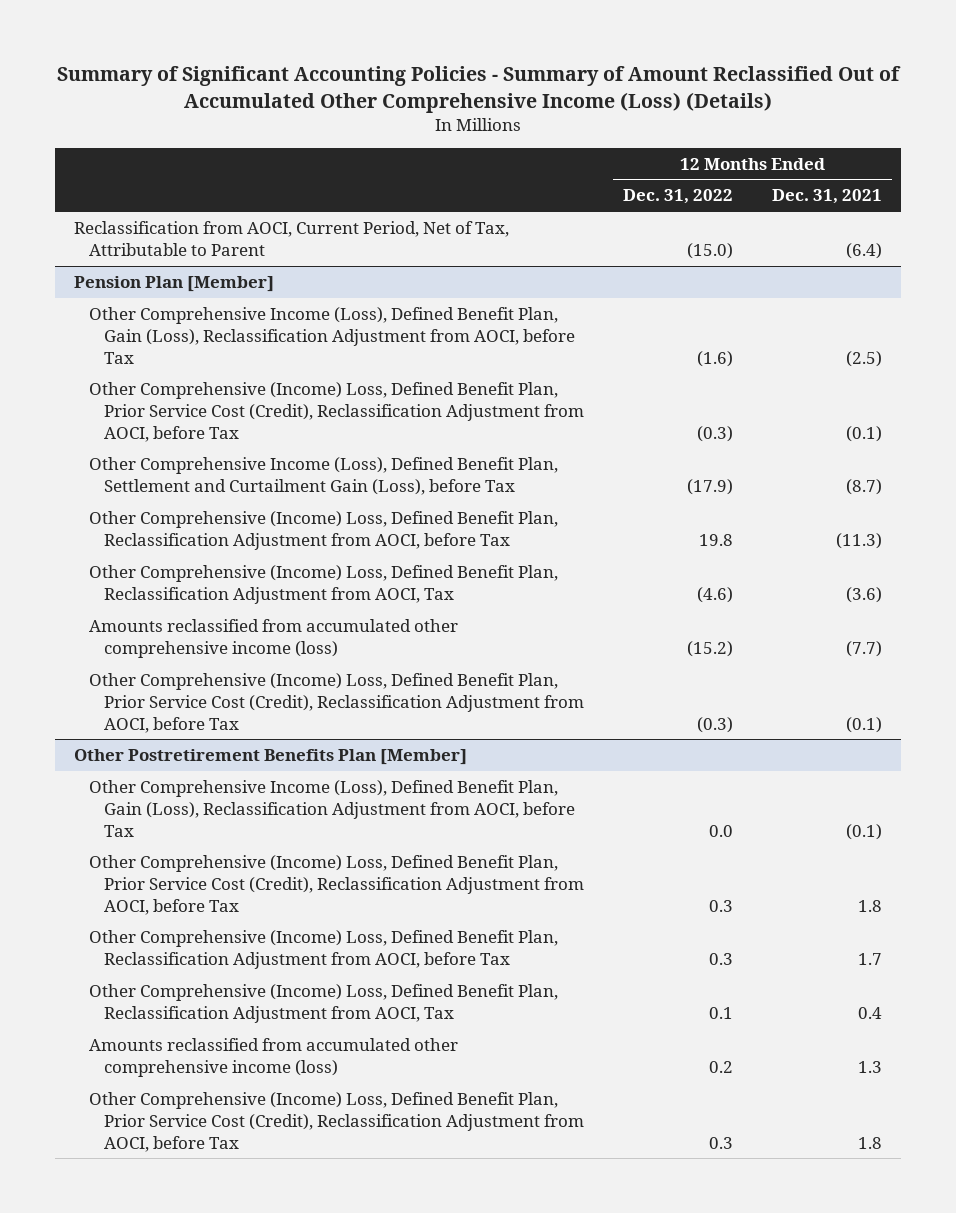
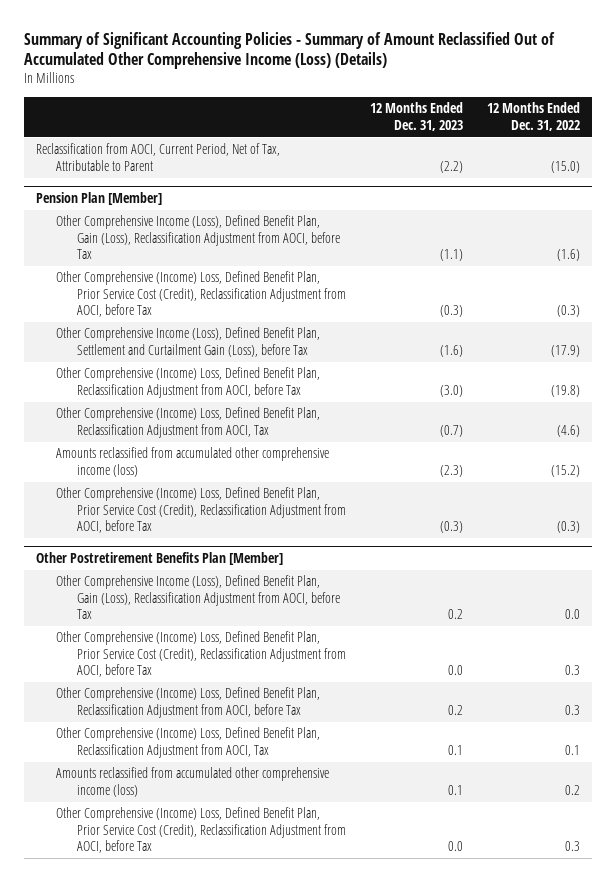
[771,189,882,205] Dec. 31, 2021 -> none
none -> [369,102,463,131] 12 Months Ended Dec. 31, 2023
[699,533,734,546] 19.8 -> [550,384,580,397] (19.8)

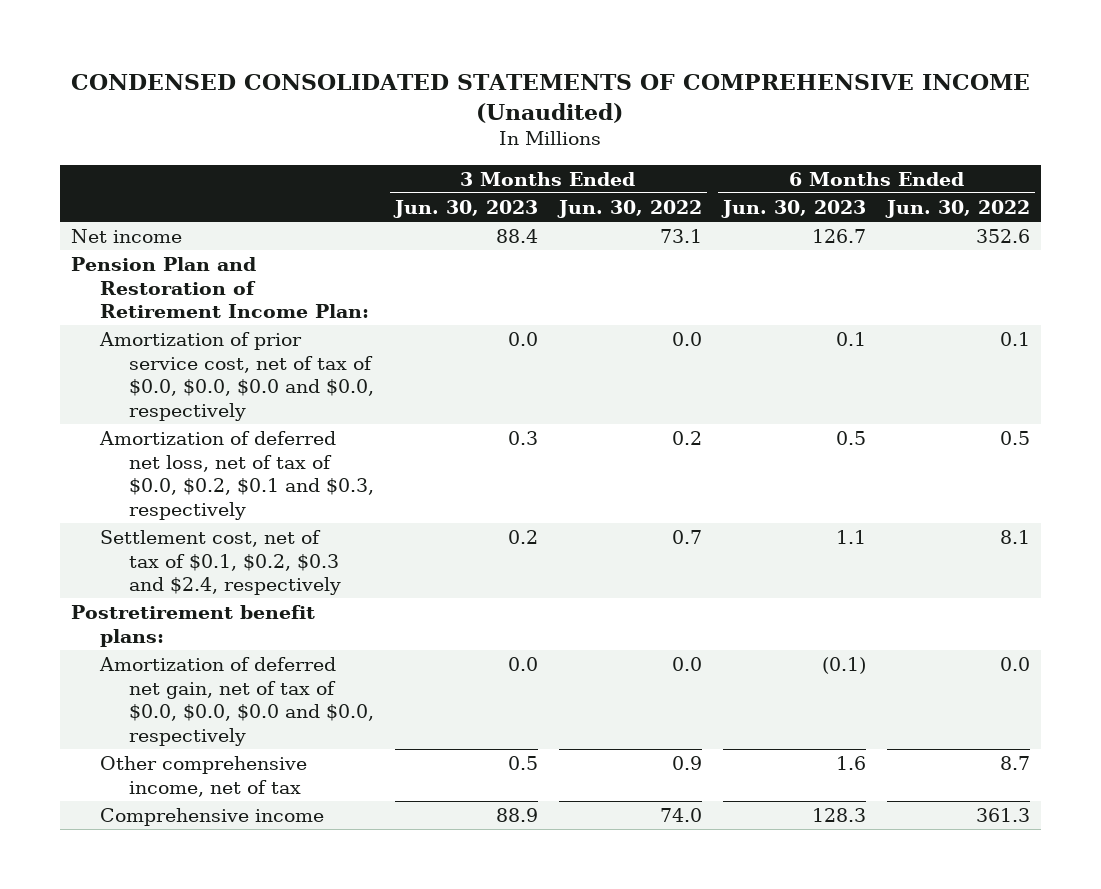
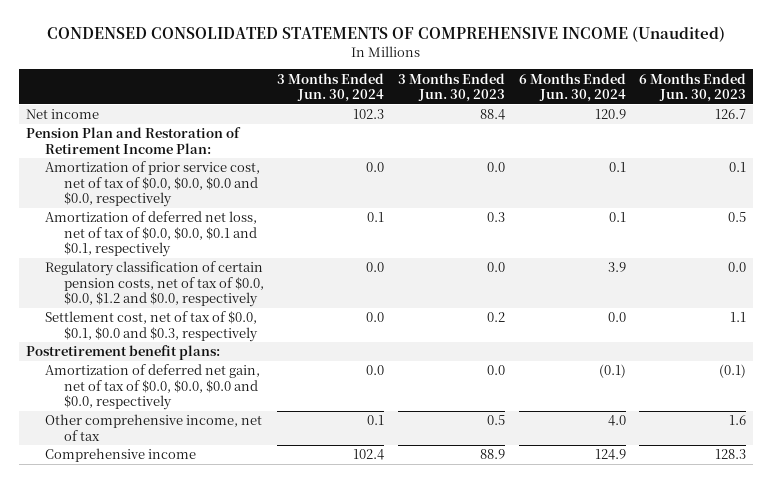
[556,200,702,219] Jun. 30, 2022 -> none
[885,200,1031,219] Jun. 30, 2022 -> none
none -> [277,72,385,103] 3 Months Ended Jun. 30, 2024
none -> [518,72,626,103] 6 Months Ended Jun. 30, 2024
[98,431,374,520] Amortization of deferred net loss, net of tax of $0.0, $0.2, $0.1 and $0.3, respectively -> [44,211,257,258] Amortization of deferred net loss, net of tax of $0.0, $0.0, $0.1 and $0.1, respectively
none -> [44,261,264,308] Regulatory classification of certain pension costs, net of tax of $0.0, $0.0, $1.2 and $0.0, respectively
[99,530,341,596] Settlement cost, net of tax of $0.1, $0.2, $0.3 and $2.4, respectively -> [44,311,258,342] Settlement cost, net of tax of $0.0, $0.1, $0.0 and $0.3, respectively

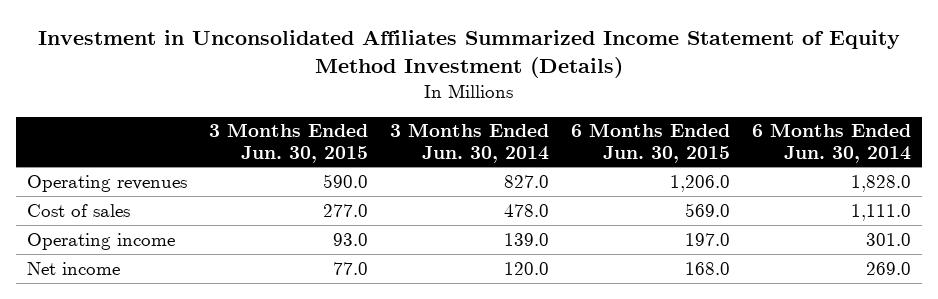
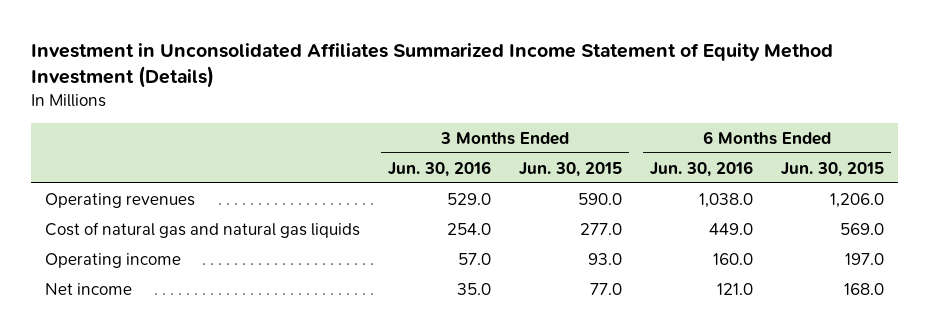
[390,123,550,163] 3 Months Ended Jun. 30, 2014 -> none
[752,123,912,163] 6 Months Ended Jun. 30, 2014 -> none
none -> [387,160,491,177] Jun. 30, 2016
none -> [649,160,753,177] Jun. 30, 2016
[27,203,131,217] Cost of sales -> [44,221,360,238] Cost of natural gas and natural gas liquids

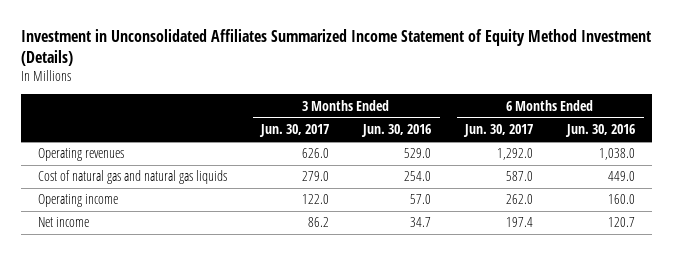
[518,161,622,177] Jun. 30, 2015 -> none
[780,161,884,177] Jun. 30, 2015 -> none
none -> [259,124,330,138] Jun. 30, 2017
none -> [463,124,534,138] Jun. 30, 2017
[456,282,491,295] 35.0 -> [410,217,432,228] 34.7
[716,282,753,295] 121.0 -> [608,217,636,228] 120.7

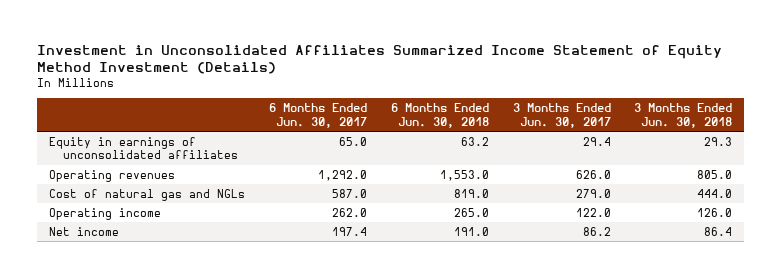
[361,124,432,138] Jun. 30, 2016 -> none
[565,124,636,138] Jun. 30, 2016 -> none
none -> [390,103,489,128] 6 Months Ended Jun. 30, 2018
none -> [634,103,733,128] 3 Months Ended Jun. 30, 2018
none -> [49,136,239,160] Equity in earnings of unconsolidated affiliates
[38,170,228,185] Cost of natural gas and natural gas liquids -> [49,188,246,201] Cost of natural gas and NGLs

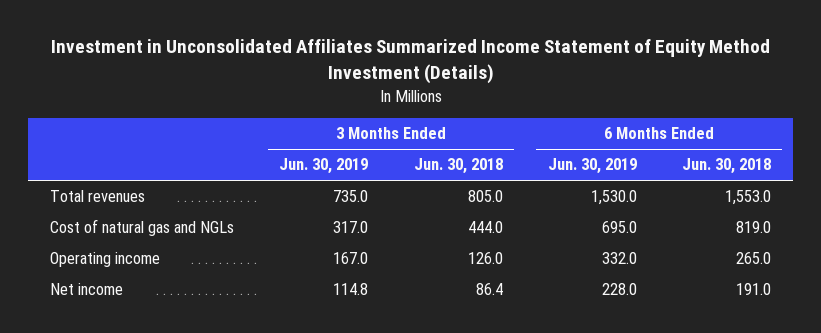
[268,103,367,128] 6 Months Ended Jun. 30, 2017 -> none
[512,103,611,128] 3 Months Ended Jun. 30, 2017 -> none
none -> [279,158,369,175] Jun. 30, 2019
none -> [547,158,637,175] Jun. 30, 2019
[49,136,239,160] Equity in earnings of unconsolidated affiliates -> none
[49,169,176,182] Operating revenues -> [50,190,146,203] Total revenues

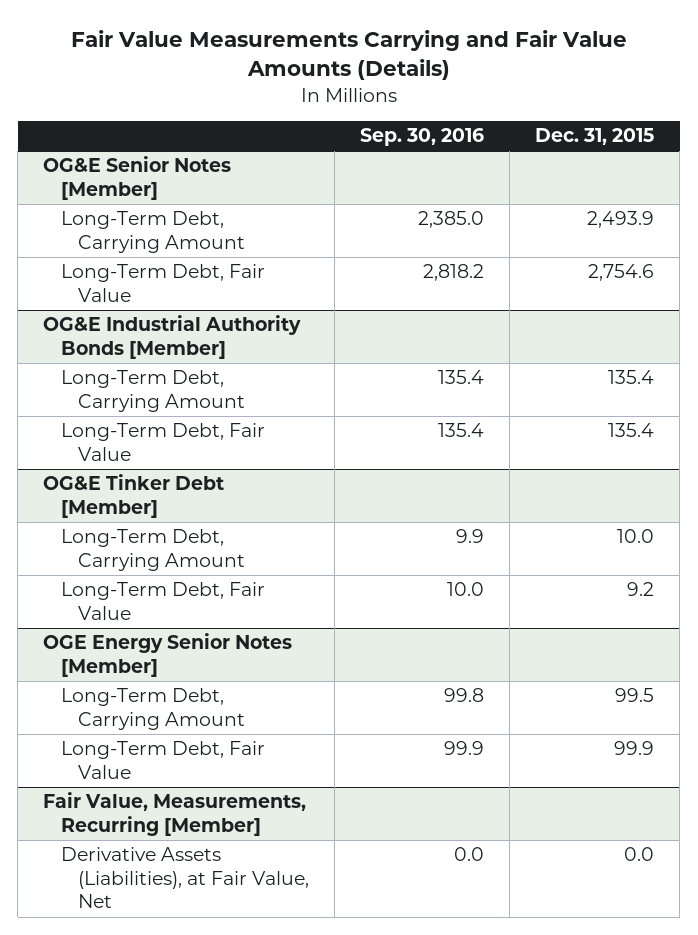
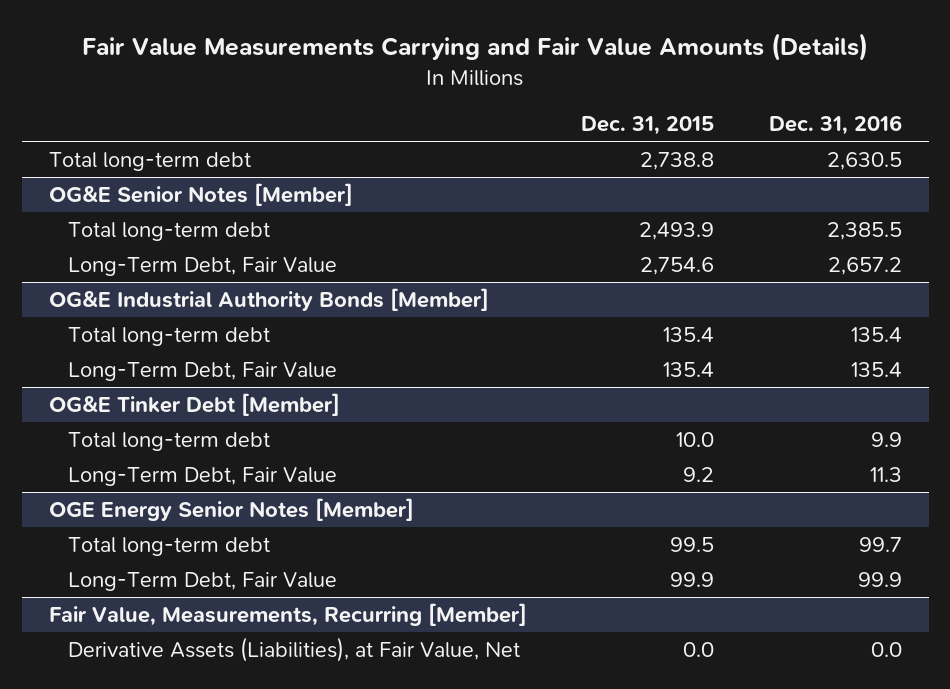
[360,127,485,146] Sep. 30, 2016 -> none
none -> [768,115,902,136] Dec. 31, 2016
none -> [48,151,251,171] Total long-term debt
[60,211,246,253] Long-Term Debt, Carrying Amount -> [68,221,271,241] Total long-term debt
[60,370,246,412] Long-Term Debt, Carrying Amount -> [68,326,271,346] Total long-term debt
[60,529,246,571] Long-Term Debt, Carrying Amount -> [68,431,271,451] Total long-term debt
[60,688,246,730] Long-Term Debt, Carrying Amount -> [68,536,271,556] Total long-term debt

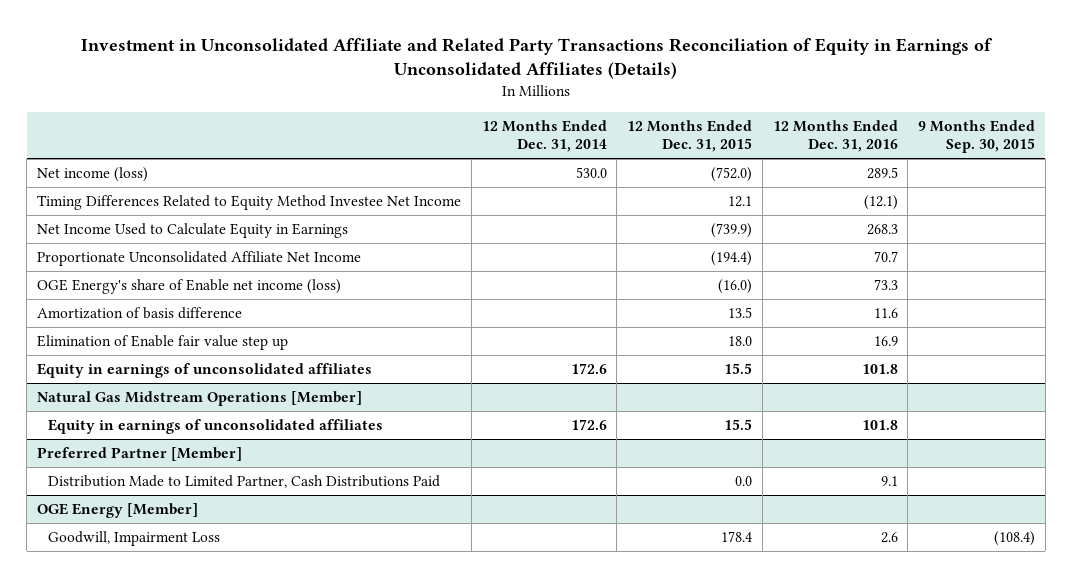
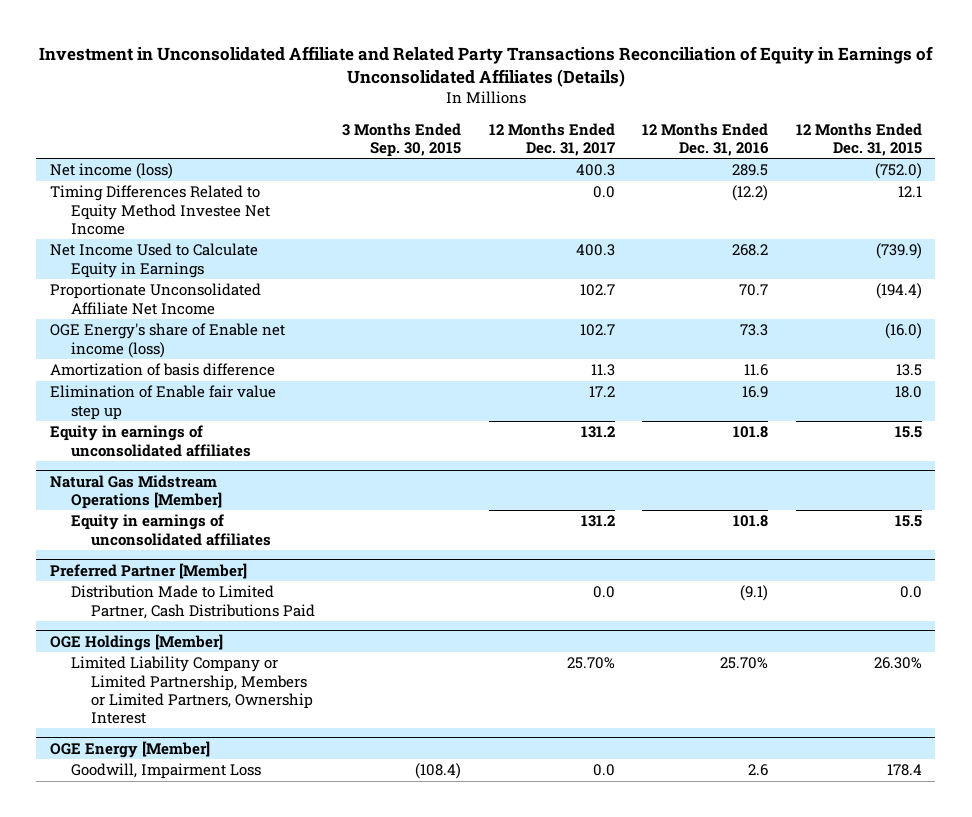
[481,119,607,153] 12 Months Ended Dec. 31, 2014 -> none
[918,119,1036,154] 9 Months Ended Sep. 30, 2015 -> none
none -> [342,122,462,157] 3 Months Ended Sep. 30, 2015
none -> [488,122,615,156] 12 Months Ended Dec. 31, 2017
[863,195,898,211] (12.1) -> [732,185,769,202] (12.2)
[866,224,898,236] 268.3 -> [732,244,769,257] 268.2
[880,476,898,487] 9.1 -> [740,585,769,602] (9.1)
none -> [50,633,224,651] OGE Holdings [Member]
none -> [70,656,313,724] Limited Liability Company or Limited Partnership, Members or Limited Partners, Ownership Interest

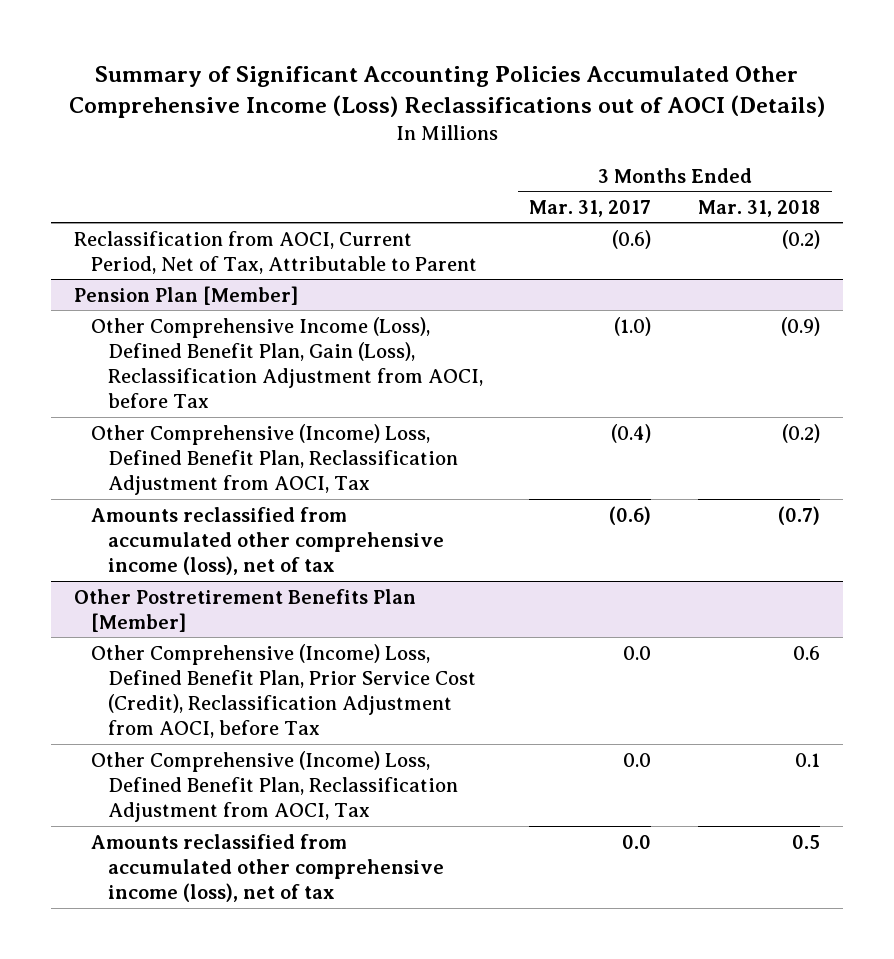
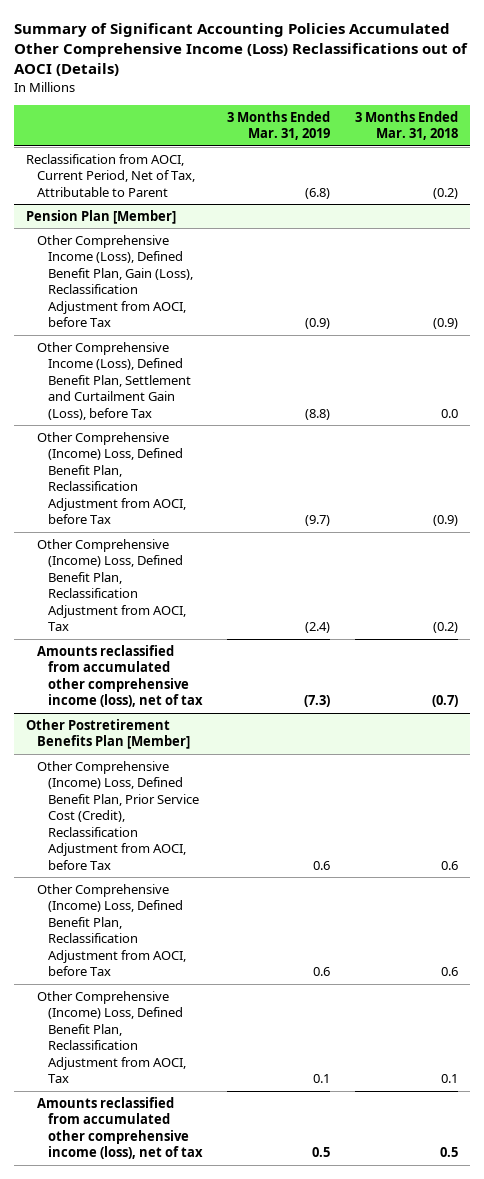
[529,199,652,217] Mar. 31, 2017 -> none
none -> [227,110,331,141] 3 Months Ended Mar. 31, 2019
none -> [36,341,191,420] Other Comprehensive Income (Loss), Defined Benefit Plan, Settlement and Curtailment Gain (Loss), before Tax
none -> [36,431,186,525] Other Comprehensive (Income) Loss, Defined Benefit Plan, Reclassification Adjustment from AOCI, before Tax
none -> [36,883,186,977] Other Comprehensive (Income) Loss, Defined Benefit Plan, Reclassification Adjustment from AOCI, before Tax

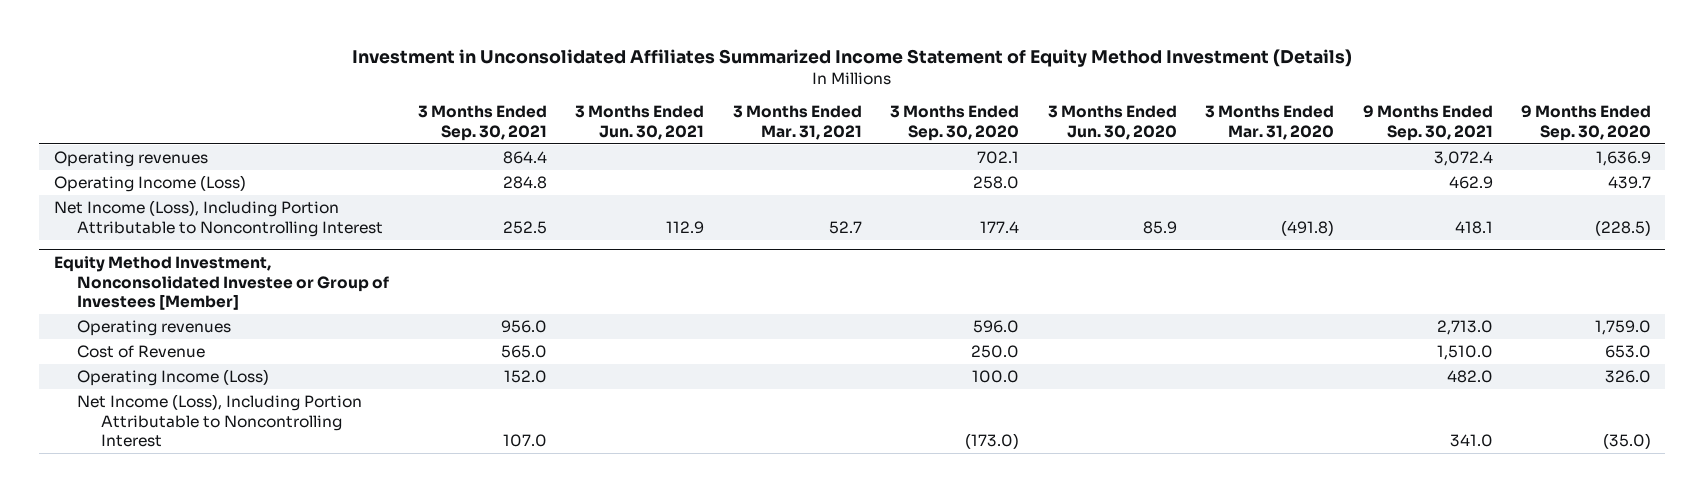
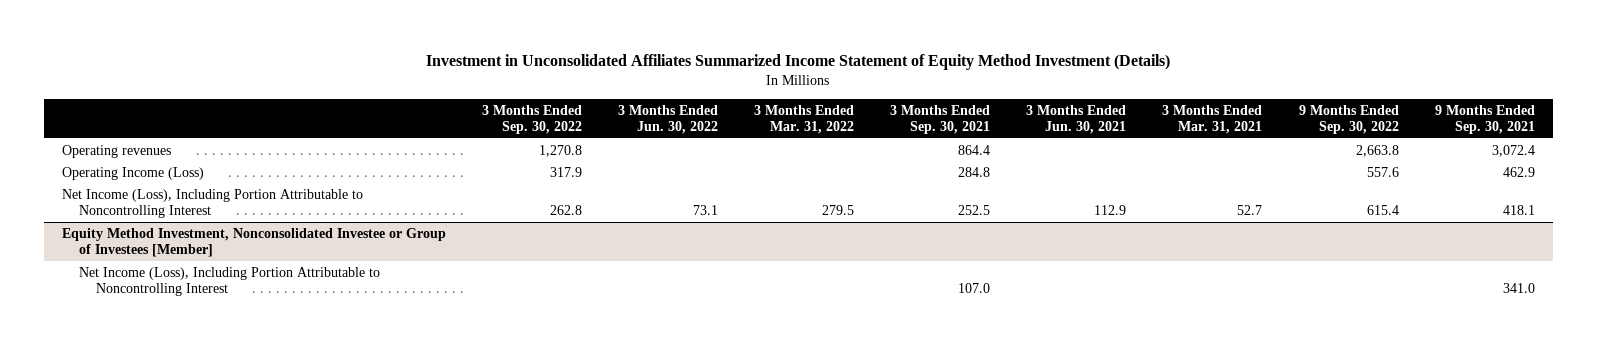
[890,105,1020,141] 3 Months Ended Sep. 30, 2020 -> none
[1047,105,1177,140] 3 Months Ended Jun. 30, 2020 -> none
[1205,105,1335,140] 3 Months Ended Mar. 31, 2020 -> none
[1521,105,1652,141] 9 Months Ended Sep. 30, 2020 -> none
none -> [482,104,583,135] 3 Months Ended Sep. 30, 2022
none -> [618,104,719,135] 3 Months Ended Jun. 30, 2022
none -> [754,104,855,135] 3 Months Ended Mar. 31, 2022
none -> [1298,104,1399,135] 9 Months Ended Sep. 30, 2022
[77,320,232,337] Operating revenues -> none
[77,345,206,359] Cost of Revenue -> none
[77,369,270,387] Operating Income (Loss) -> none

